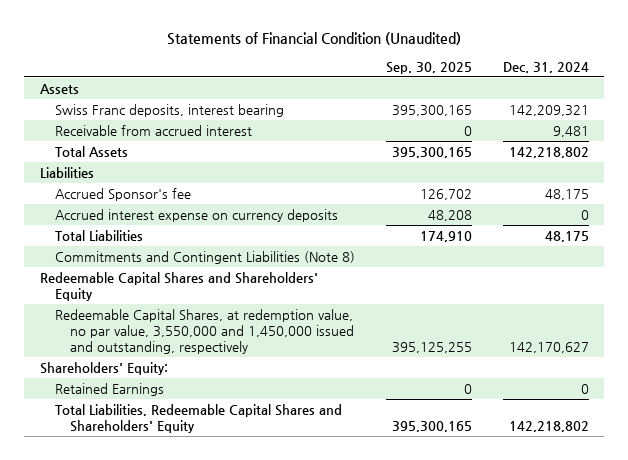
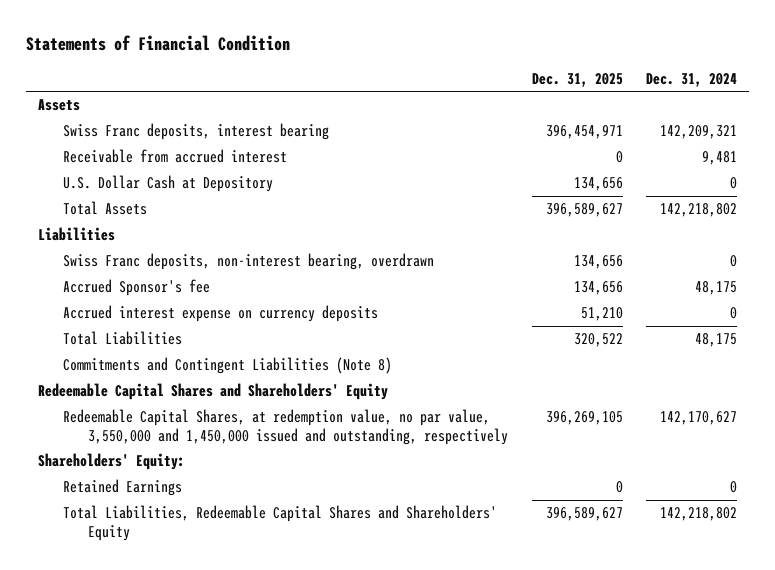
[167,32,462,46] Statements of Financial Condition (Unaudited) -> [25,35,290,52] Statements of Financial Condition
[385,61,472,74] Sep. 30, 2025 -> none
none -> [531,73,623,88] Dec. 31, 2025
none -> [62,175,273,193] U.S. Dollar Cash at Depository
none -> [62,253,434,271] Swiss Franc deposits, non-interest bearing, overdrawn

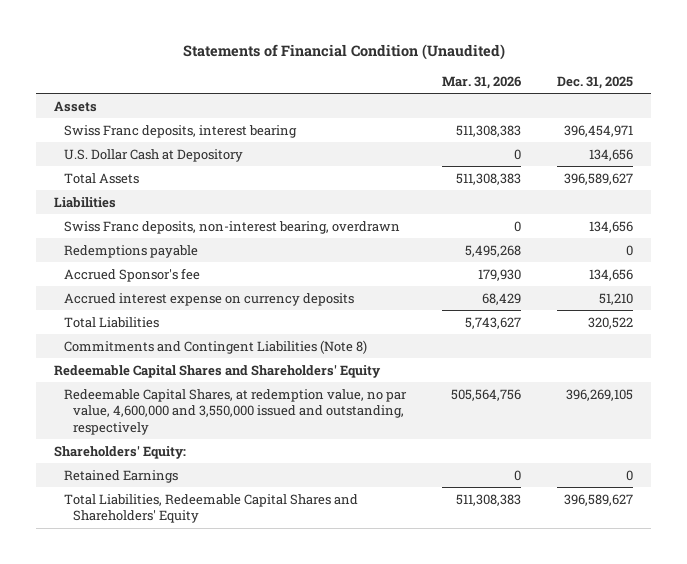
[25,35,290,52] Statements of Financial Condition -> [182,44,505,61] Statements of Financial Condition (Unaudited)
[646,73,738,88] Dec. 31, 2024 -> none
none -> [441,75,521,89] Mar. 31, 2026
[62,149,287,164] Receivable from accrued interest -> none
none -> [63,244,198,258] Redemptions payable
[62,409,508,445] Redeemable Capital Shares, at redemption value, no par value, 3,550,000 and 1,450,000 issued and outstanding, respectively -> [63,388,407,435] Redeemable Capital Shares, at redemption value, no par value, 4,600,000 and 3,550,000 issued and outstanding, respectively

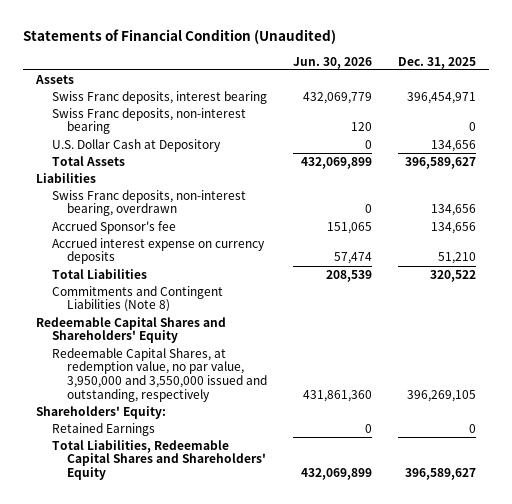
[441,75,521,89] Mar. 31, 2026 -> none
none -> [293,56,373,69] Jun. 30, 2026
none -> [51,107,246,135] Swiss Franc deposits, non-interest bearing
[63,244,198,258] Redemptions payable -> none
[63,388,407,435] Redeemable Capital Shares, at redemption value, no par value, 4,600,000 and 3,550,000 issued and outstanding, respectively -> [51,347,268,402] Redeemable Capital Shares, at redemption value, no par value, 3,950,000 and 3,550,000 issued and outstanding, respectively

